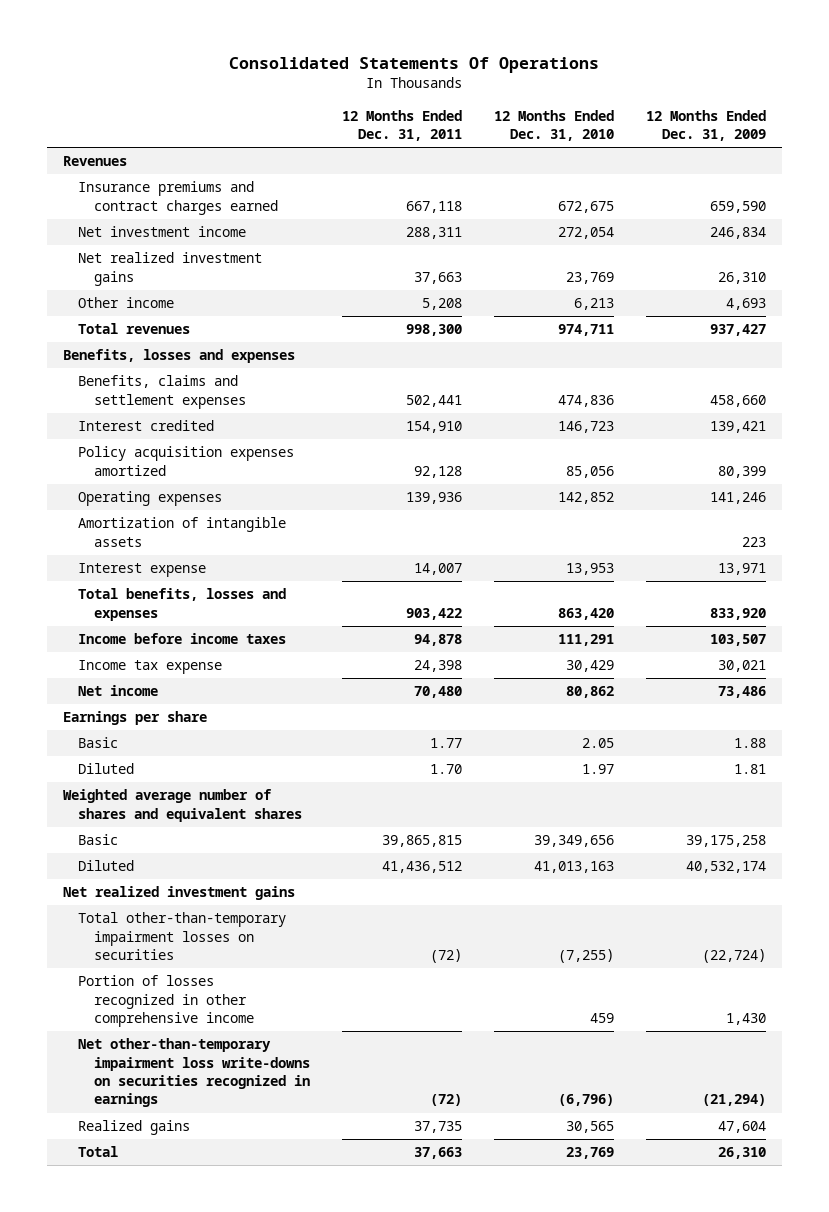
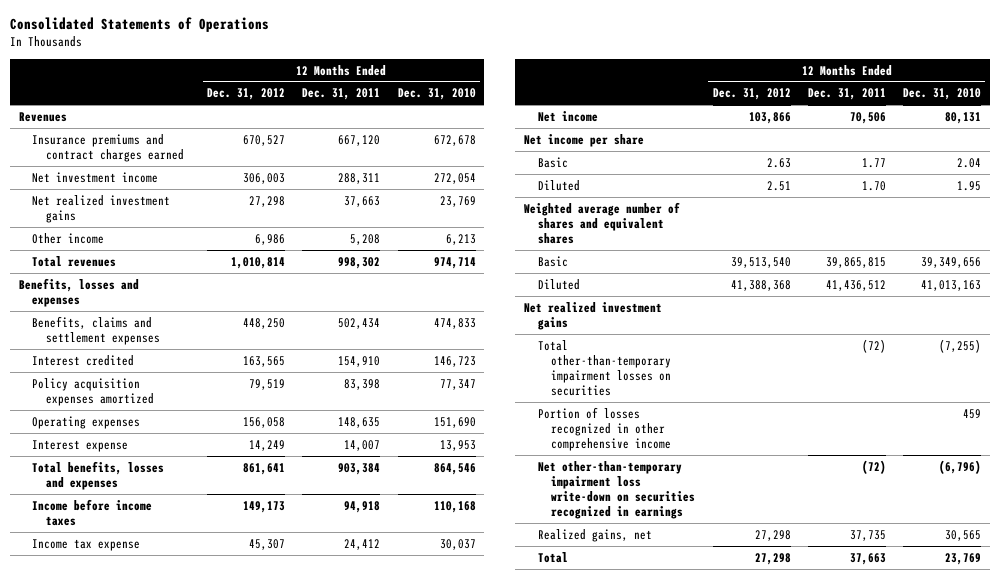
[229,56,600,73] Consolidated Statements Of Operations -> [10,17,270,33] Consolidated Statements of Operations
[645,109,766,142] 12 Months Ended Dec. 31, 2009 -> none
none -> [207,88,286,101] Dec. 31, 2012
[405,200,462,213] 667,118 -> [338,134,381,146] 667,120
[557,200,614,213] 672,675 -> [433,134,476,146] 672,678
[405,324,462,337] 998,300 -> [338,256,381,269] 998,302
[557,324,614,337] 974,711 -> [433,256,476,269] 974,714
[405,394,462,407] 502,441 -> [338,317,381,329] 502,434
[557,394,614,407] 474,836 -> [433,317,476,329] 474,833
[78,517,287,547] Amortization of intangible assets -> none
[413,465,462,478] 92,128 -> [344,378,381,390] 83,398
[565,465,614,478] 85,056 -> [439,378,476,390] 77,347
[405,492,462,505] 139,936 -> [338,416,381,428] 148,635
[557,492,614,505] 142,852 -> [433,416,476,428] 151,690
[405,607,462,620] 903,422 -> [338,462,381,475] 903,384
[557,607,614,620] 863,420 -> [433,462,476,475] 864,546
[413,634,462,647] 94,878 -> [344,500,381,513] 94,918
[557,634,614,647] 111,291 -> [433,500,476,513] 110,168
[413,660,462,673] 24,398 -> [344,538,381,550] 24,412
[565,660,614,673] 30,429 -> [439,538,476,550] 30,037
[413,686,462,699] 70,480 -> [849,111,886,124] 70,506
[565,686,614,699] 80,862 -> [945,111,982,124] 80,131
[62,711,207,726] Earnings per share -> [524,133,645,147] Net income per share
[581,738,614,749] 2.05 -> [957,157,982,168] 2.04
[581,764,614,775] 1.97 -> [957,180,982,191] 1.95
[78,1038,311,1108] Net other-than-temporary impairment loss write-downs on securities recognized in earnings -> [537,460,696,519] Net other-than-temporary impairment loss write-down on securities recognized in earnings
[78,1120,191,1136] Realized gains -> [537,528,652,542] Realized gains, net

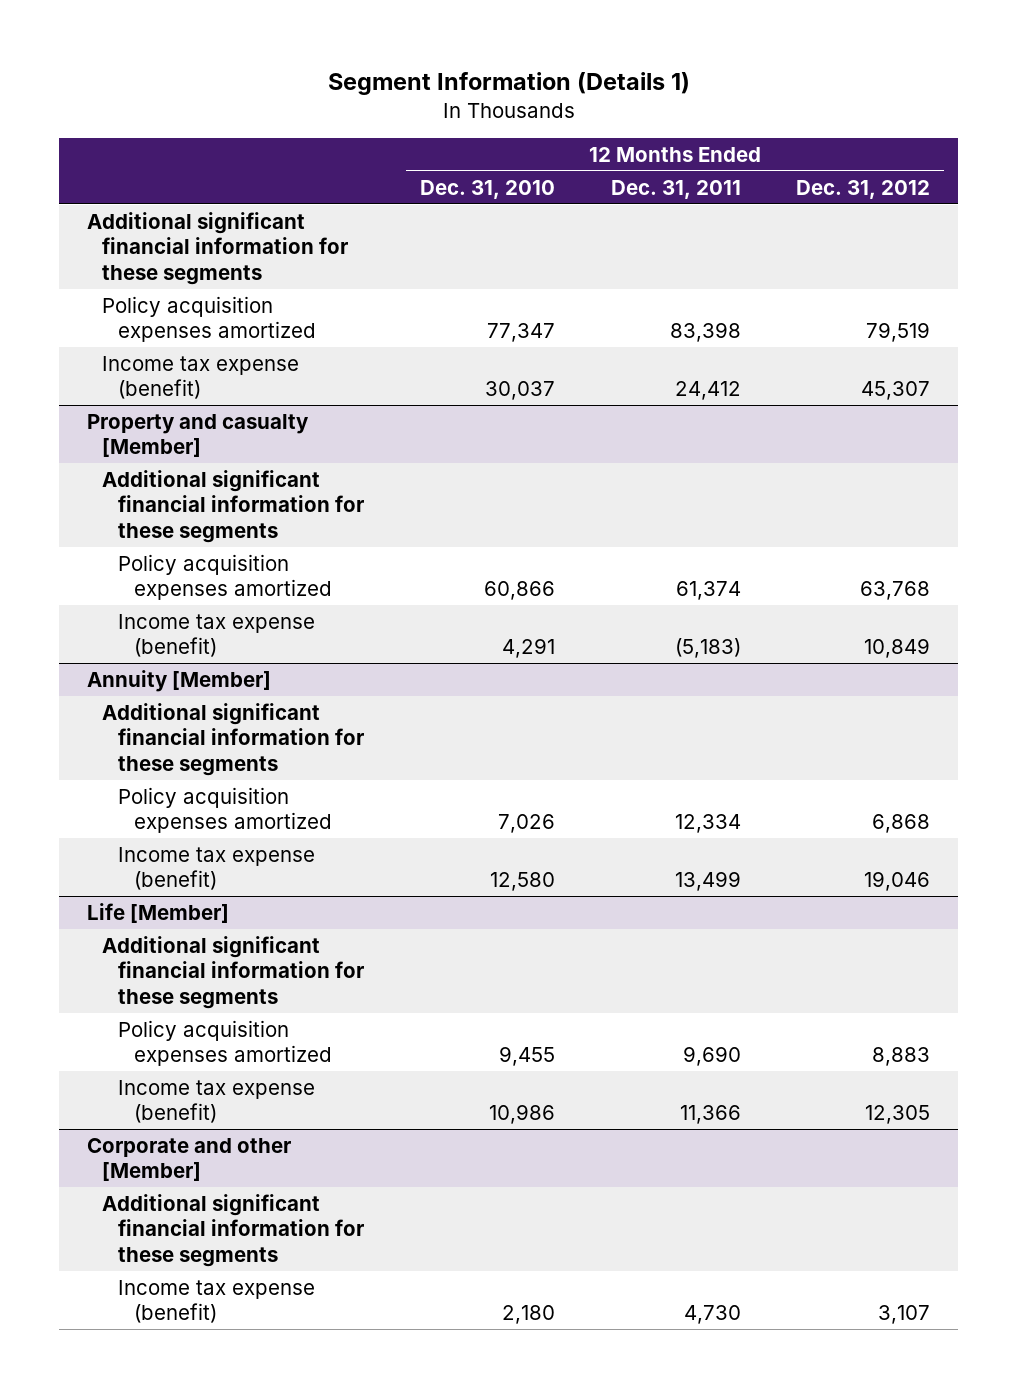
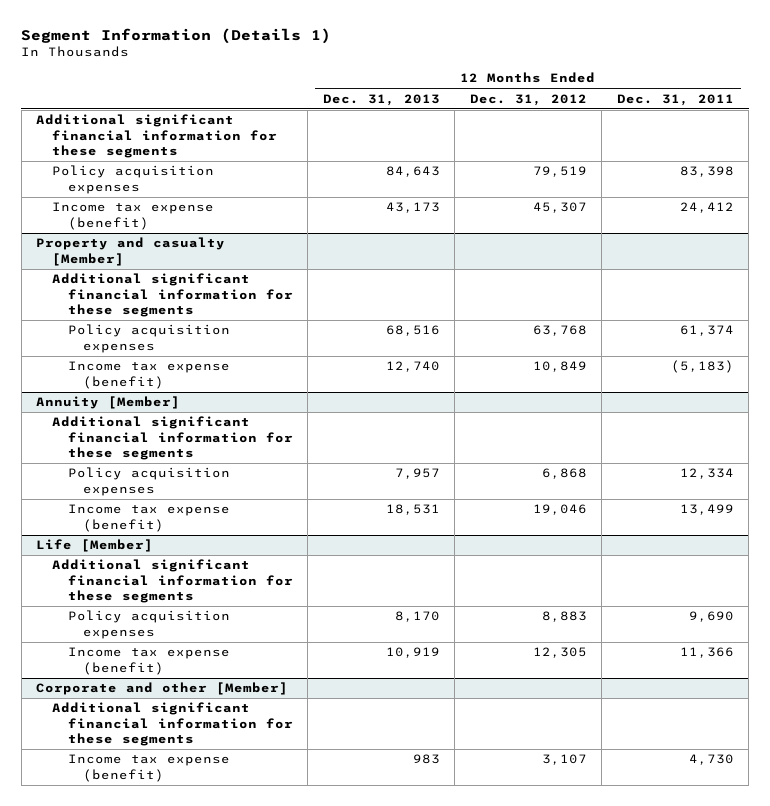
[419,179,555,199] Dec. 31, 2010 -> none
none -> [322,93,440,106] Dec. 31, 2013
[102,295,317,343] Policy acquisition expenses amortized -> [51,165,214,194] Policy acquisition expenses
[118,553,332,601] Policy acquisition expenses amortized -> [67,324,230,353] Policy acquisition expenses
[118,786,332,834] Policy acquisition expenses amortized -> [67,467,230,496] Policy acquisition expenses
[118,1019,332,1067] Policy acquisition expenses amortized -> [67,610,230,639] Policy acquisition expenses

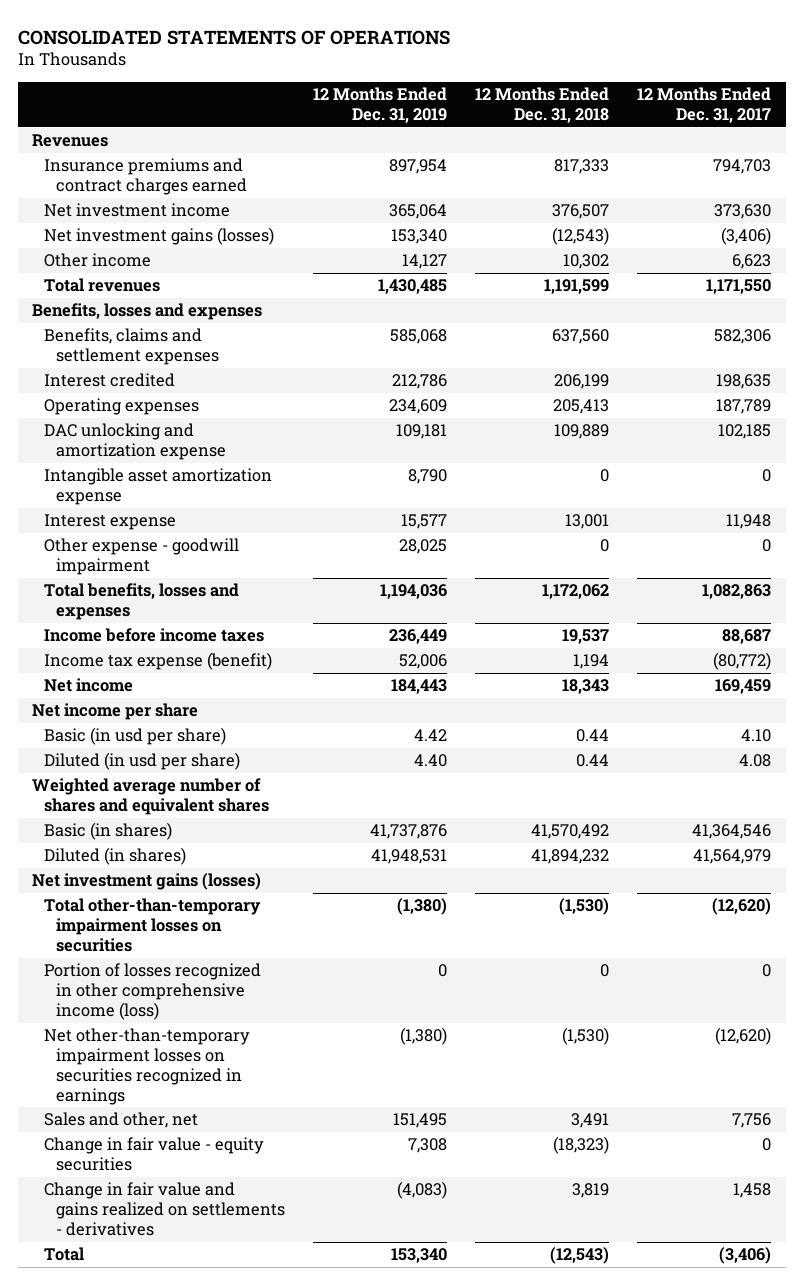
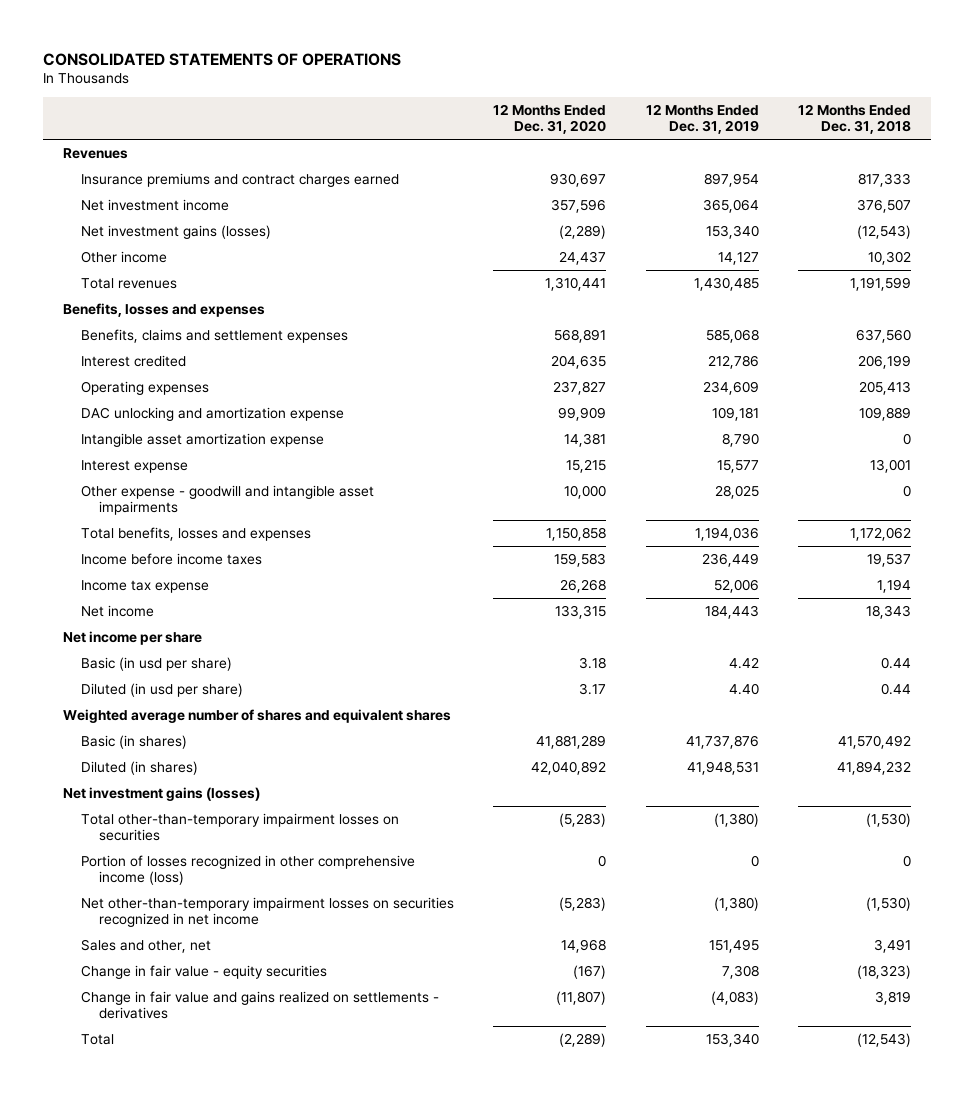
[637,87,772,123] 12 Months Ended Dec. 31, 2017 -> none
none -> [493,103,607,135] 12 Months Ended Dec. 31, 2020
[44,538,240,576] Other expense - goodwill impairment -> [80,484,374,516] Other expense - goodwill and intangible asset impairments
[44,652,273,671] Income tax expense (benefit) -> [80,579,209,593] Income tax expense
[44,1028,251,1105] Net other-than-temporary impairment losses on securities recognized in earnings -> [80,896,454,928] Net other-than-temporary impairment losses on securities recognized in net income

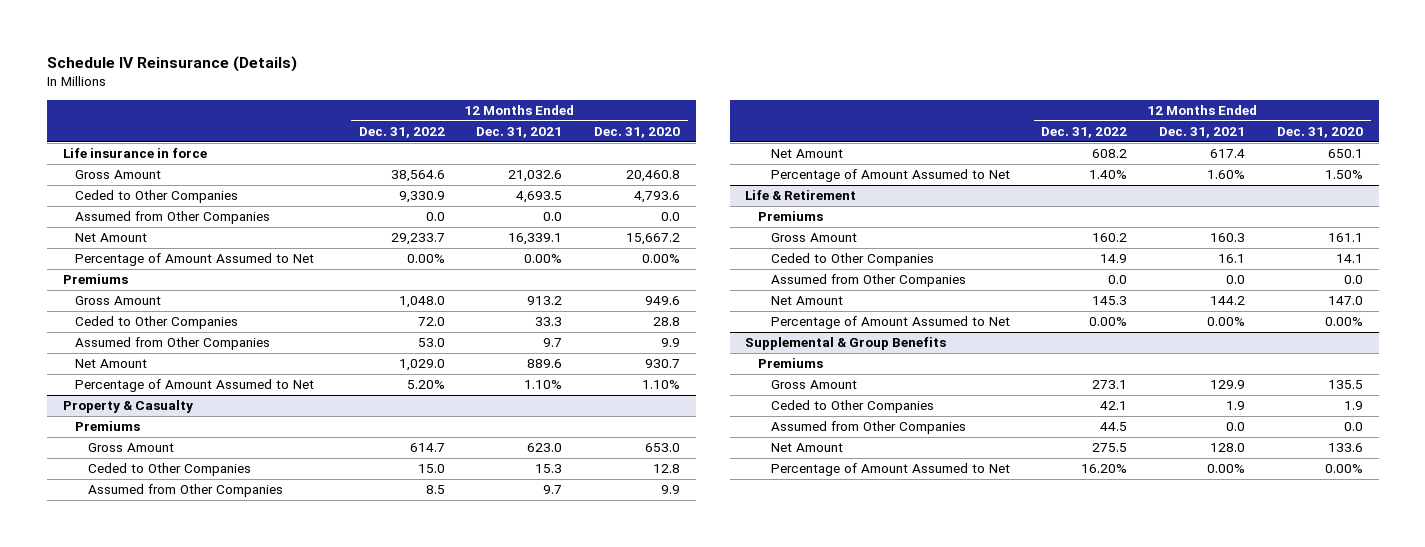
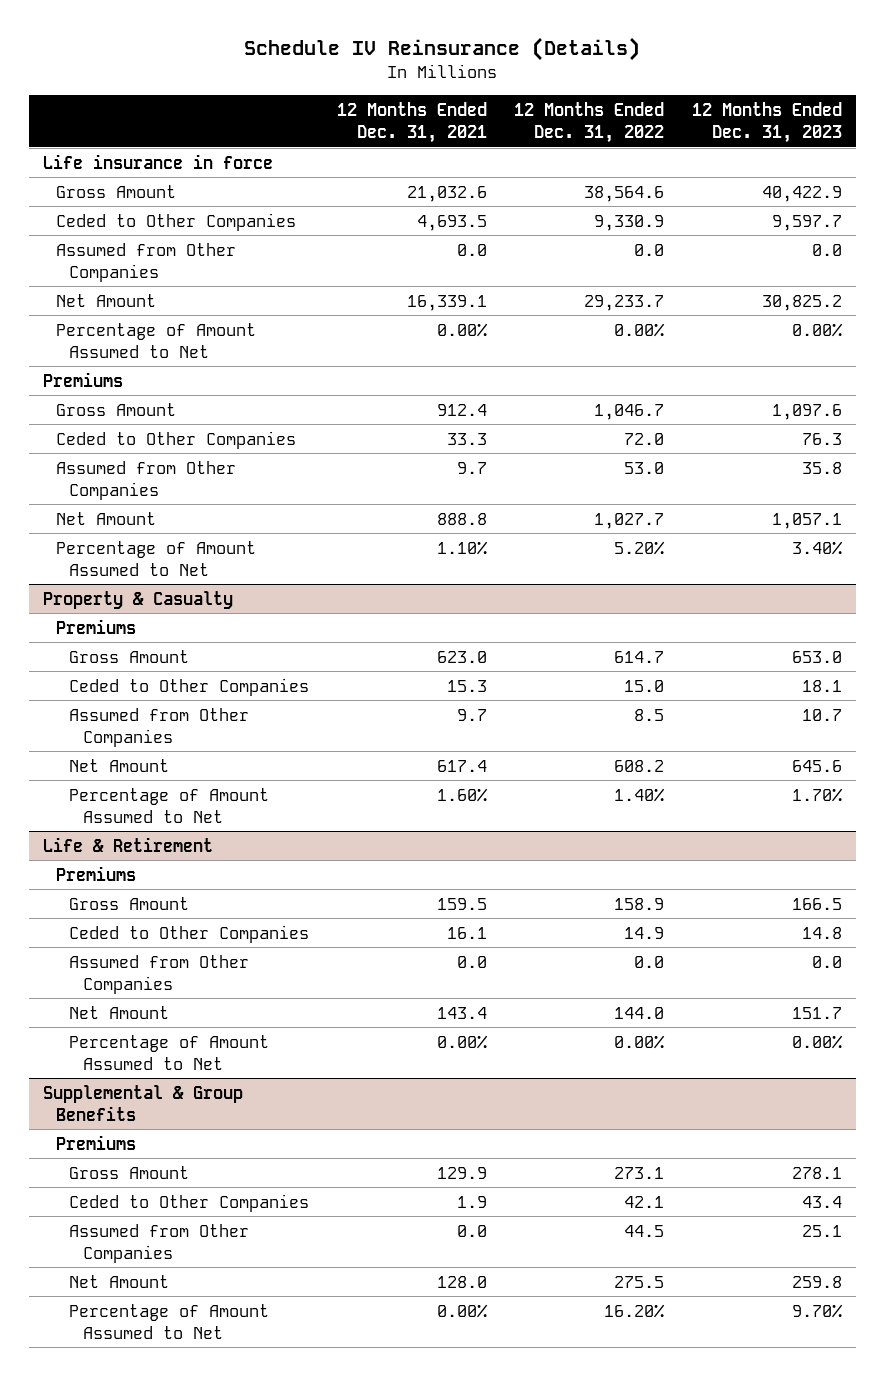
[594,126,681,138] Dec. 31, 2020 -> none
none -> [691,101,842,143] 12 Months Ended Dec. 31, 2023
[398,296,445,309] 1,048.0 -> [594,403,665,420] 1,046.7
[527,296,563,306] 913.2 -> [436,403,487,416] 912.4
[398,359,445,372] 1,029.0 -> [594,512,665,529] 1,027.7
[527,359,563,369] 889.6 -> [436,512,487,525] 888.8
[1092,233,1128,243] 160.2 -> [614,897,665,910] 158.9
[1210,233,1246,243] 160.3 -> [436,897,487,910] 159.5
[1092,296,1128,306] 145.3 -> [614,1006,665,1019] 144.0
[1210,296,1246,306] 144.2 -> [436,1006,487,1019] 143.4

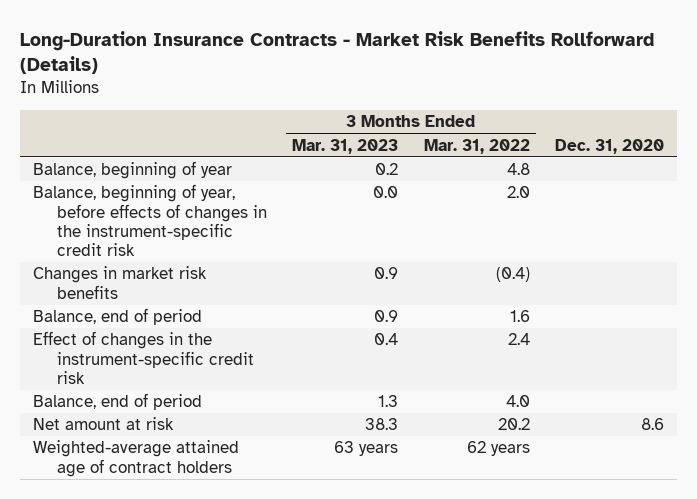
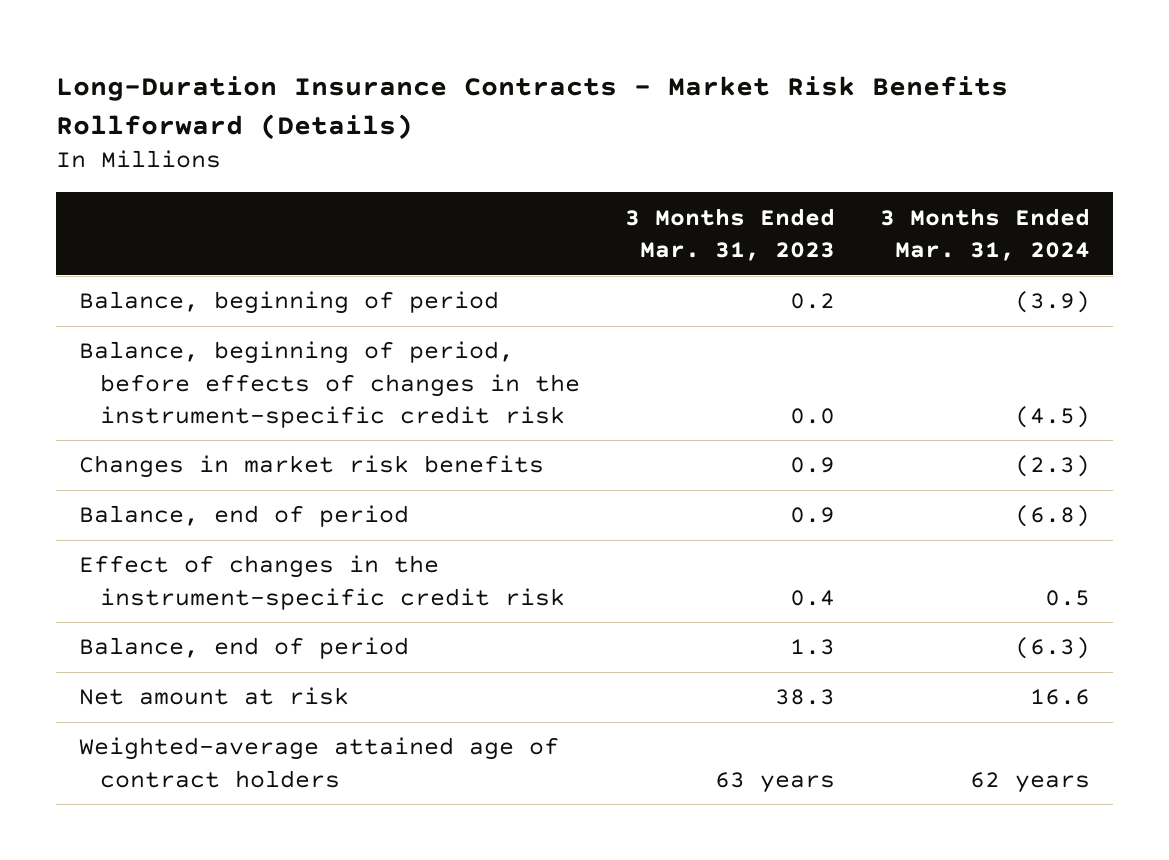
[423,138,530,154] Mar. 31, 2022 -> none
[554,138,664,154] Dec. 31, 2020 -> none
none -> [880,207,1091,261] 3 Months Ended Mar. 31, 2024
[32,161,232,180] Balance, beginning of year -> [78,291,499,315] Balance, beginning of period
[32,184,267,257] Balance, beginning of year, before effects of changes in the instrument-specific credit risk -> [78,341,581,428] Balance, beginning of period, before effects of changes in the instrument-specific credit risk

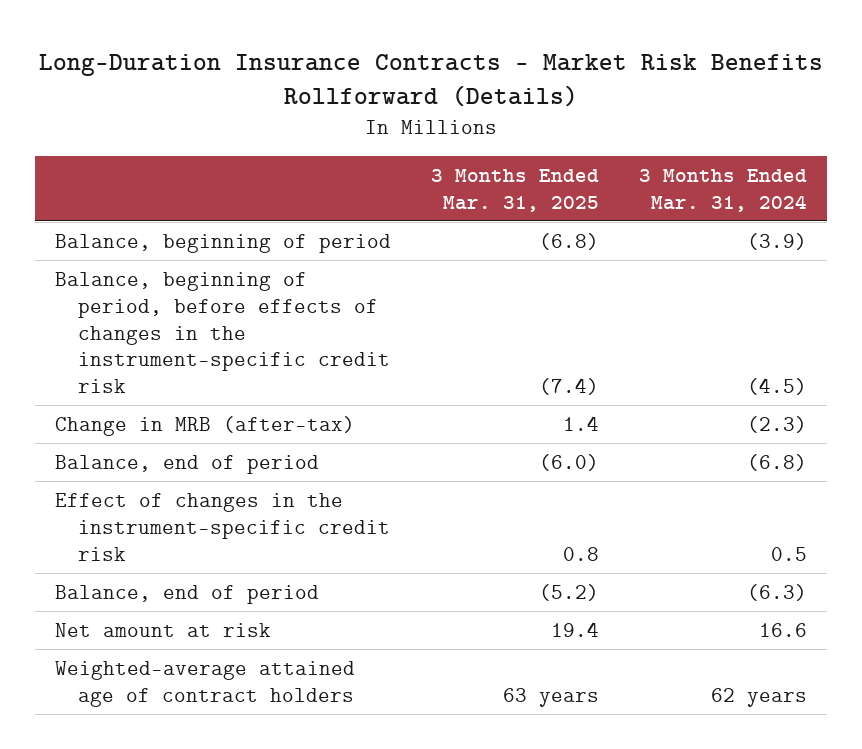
[625,207,836,261] 3 Months Ended Mar. 31, 2023 -> none
none -> [431,168,600,212] 3 Months Ended Mar. 31, 2025
[78,455,544,479] Changes in market risk benefits -> [55,415,356,436] Change in MRB (after-tax)

